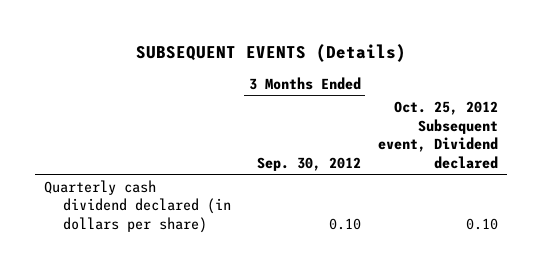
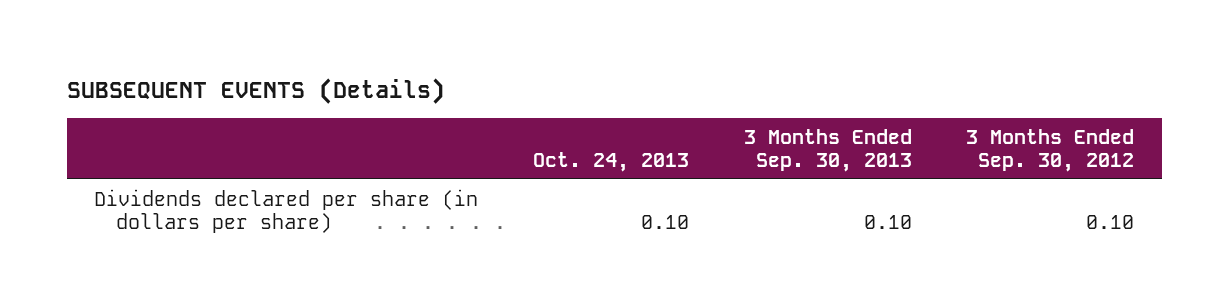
[377,101,498,169] Oct. 25, 2012 Subsequent event, Dividend declared -> none
none -> [532,152,689,173] Oct. 24, 2013
none -> [743,128,912,173] 3 Months Ended Sep. 30, 2013
[43,179,232,233] Quarterly cash dividend declared (in dollars per share) -> [94,188,479,233] Dividends declared per share (in dollars per share)

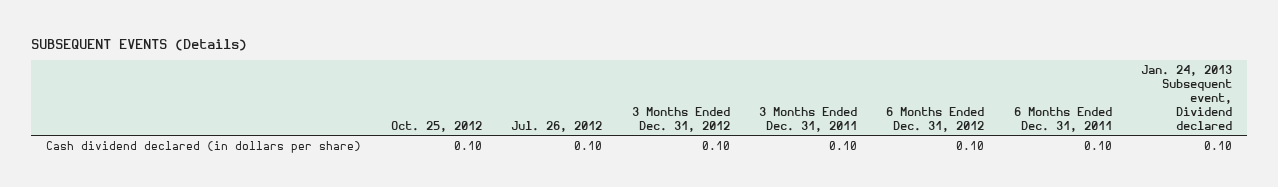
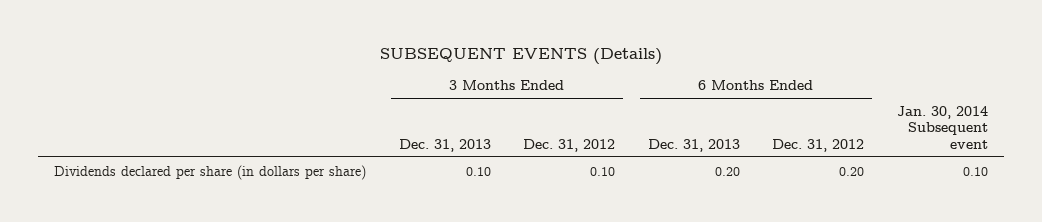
[390,120,482,132] Oct. 25, 2012 -> none
[511,120,603,132] Jul. 26, 2012 -> none
[758,106,857,132] 3 Months Ended Dec. 31, 2011 -> none
[1013,106,1112,132] 6 Months Ended Dec. 31, 2011 -> none
[1141,64,1233,130] Jan. 24, 2013 Subsequent event, Dividend declared -> none
none -> [398,138,491,152] Dec. 31, 2013
none -> [647,138,740,152] Dec. 31, 2013
none -> [896,106,988,149] Jan. 30, 2014 Subsequent event
[46,141,362,154] Cash dividend declared (in dollars per share) -> [54,164,367,180] Dividends declared per share (in dollars per share)
[956,141,985,151] 0.10 -> [839,166,865,176] 0.20

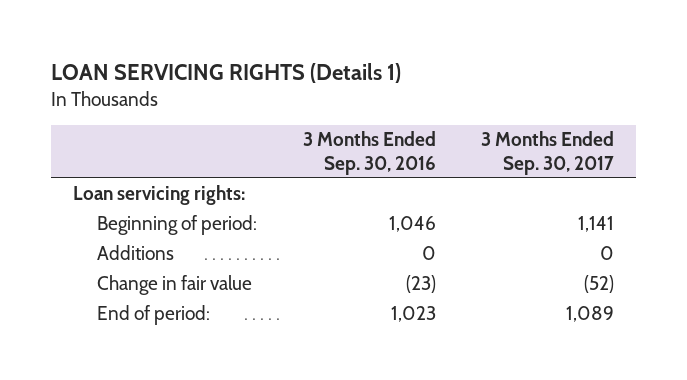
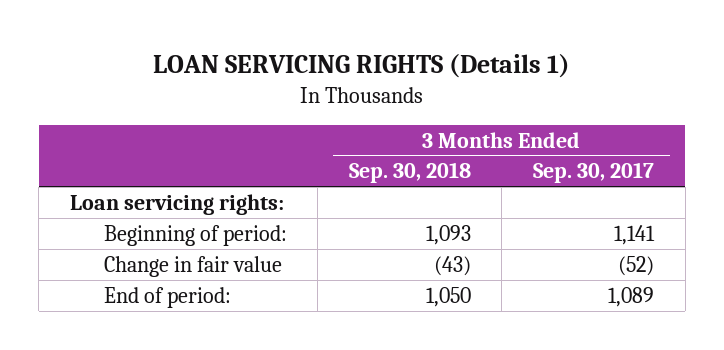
[302,131,436,175] 3 Months Ended Sep. 30, 2016 -> none
none -> [348,162,471,184] Sep. 30, 2018
[97,245,175,261] Additions -> none

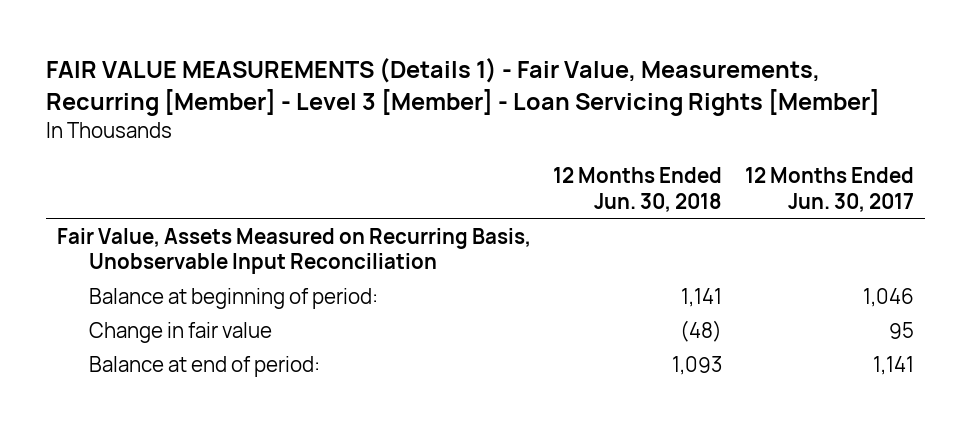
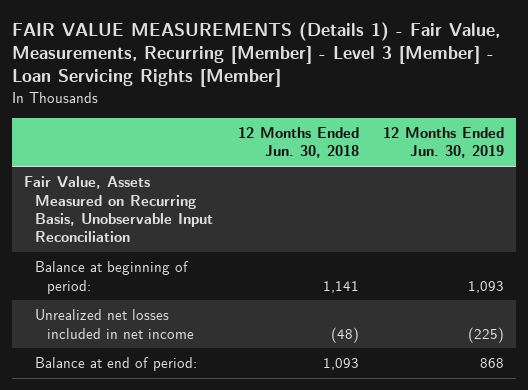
[744,166,914,212] 12 Months Ended Jun. 30, 2017 -> none
none -> [382,127,504,159] 12 Months Ended Jun. 30, 2019
[89,321,273,343] Change in fair value -> [35,309,194,339] Unrealized net losses included in net income

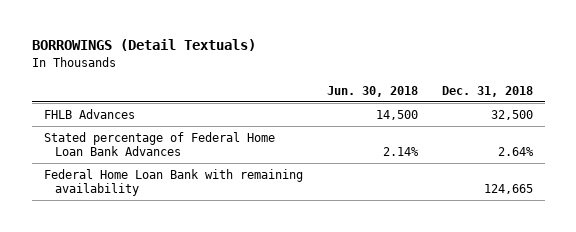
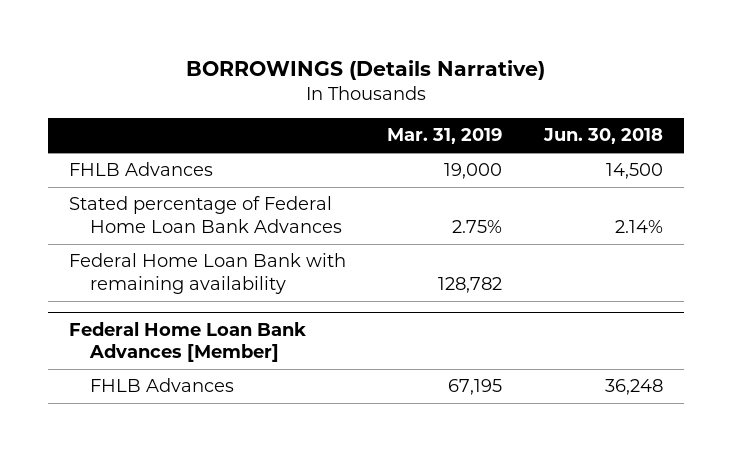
[31,39,256,52] BORROWINGS (Detail Textuals) -> [185,59,545,80] BORROWINGS (Details Narrative)
[441,85,533,97] Dec. 31, 2018 -> none
none -> [387,128,503,145] Mar. 31, 2019
none -> [69,321,307,363] Federal Home Loan Bank Advances [Member]
none -> [90,378,235,393] FHLB Advances

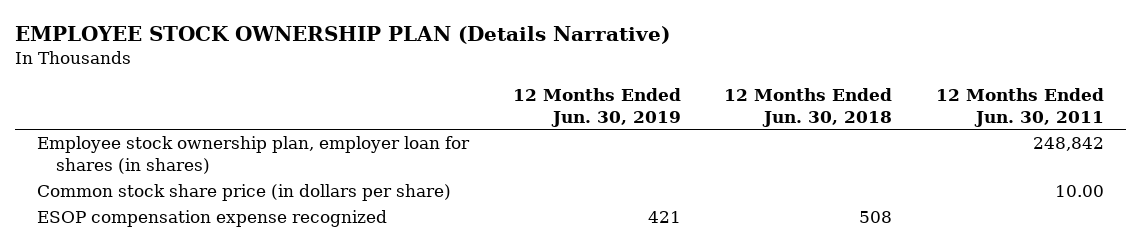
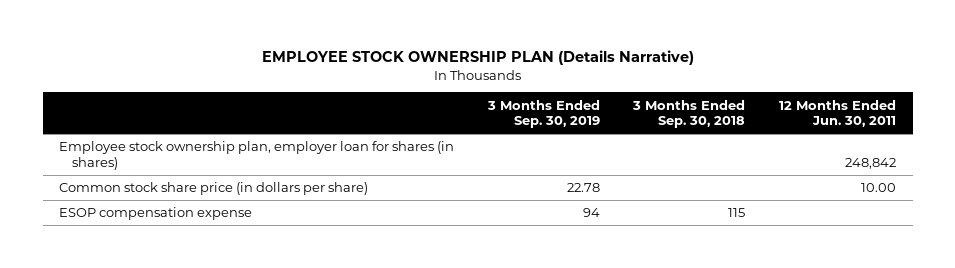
[512,87,681,127] 12 Months Ended Jun. 30, 2019 -> none
[724,87,893,127] 12 Months Ended Jun. 30, 2018 -> none
none -> [486,99,600,129] 3 Months Ended Sep. 30, 2019
none -> [632,99,746,129] 3 Months Ended Sep. 30, 2018
[36,210,387,228] ESOP compensation expense recognized -> [59,207,253,221] ESOP compensation expense

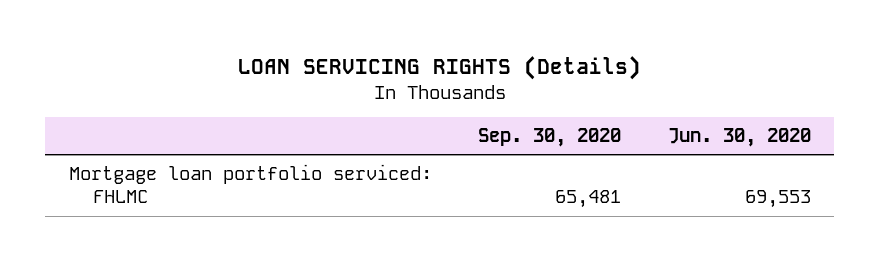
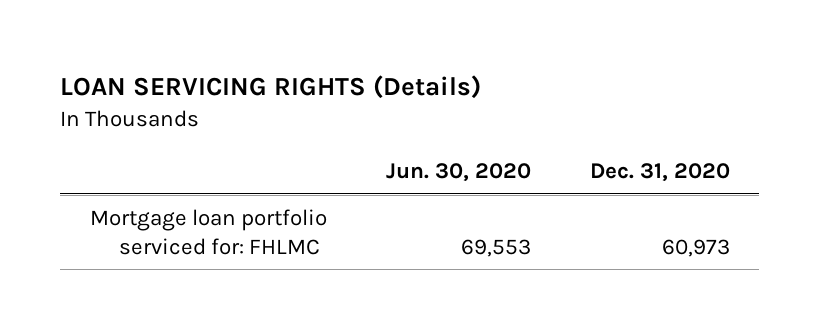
[478,127,622,147] Sep. 30, 2020 -> none
none -> [589,163,730,183] Dec. 31, 2020
[68,164,432,204] Mortgage loan portfolio serviced: FHLMC -> [89,208,327,256] Mortgage loan portfolio serviced for: FHLMC

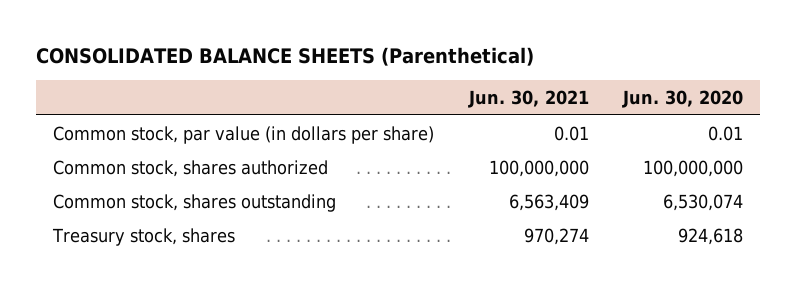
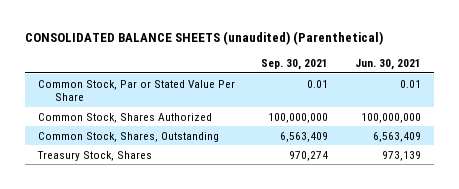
[36,47,535,67] CONSOLIDATED BALANCE SHEETS (Parenthetical) -> [24,31,383,46] CONSOLIDATED BALANCE SHEETS (unaudited) (Parenthetical)
[622,89,744,108] Jun. 30, 2020 -> none
none -> [261,59,329,71] Sep. 30, 2021
[53,125,435,144] Common stock, par value (in dollars per share) -> [38,79,236,102] Common Stock, Par or Stated Value Per Share
[53,159,329,177] Common stock, shares authorized -> [38,112,213,123] Common Stock, Shares Authorized
[53,193,337,212] Common stock, shares outstanding -> [38,131,220,142] Common Stock, Shares, Outstanding
[52,227,236,246] Treasury stock, shares -> [37,150,153,161] Treasury Stock, Shares
[523,227,589,245] 970,274 -> [381,150,421,161] 973,139

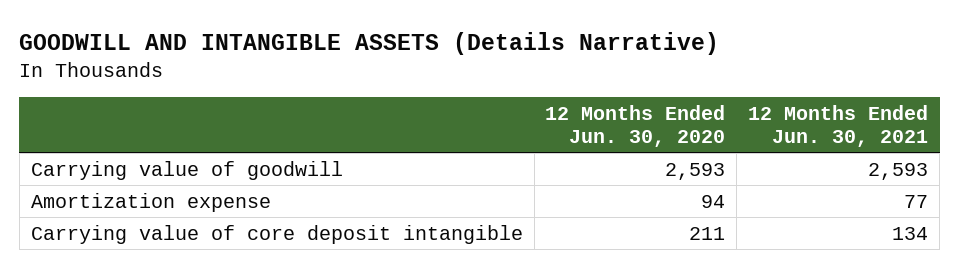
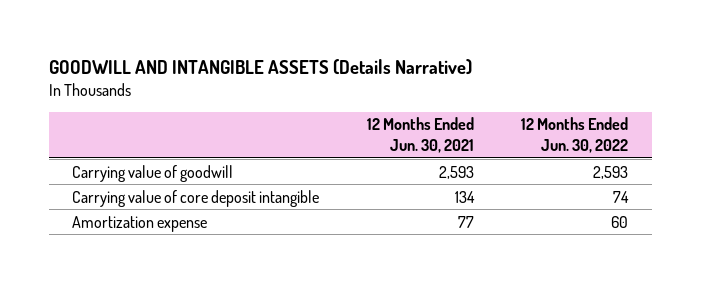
[545,104,726,147] 12 Months Ended Jun. 30, 2020 -> none
none -> [521,117,629,153] 12 Months Ended Jun. 30, 2022
[30,192,271,212] Amortization expense -> [72,215,208,232] Amortization expense

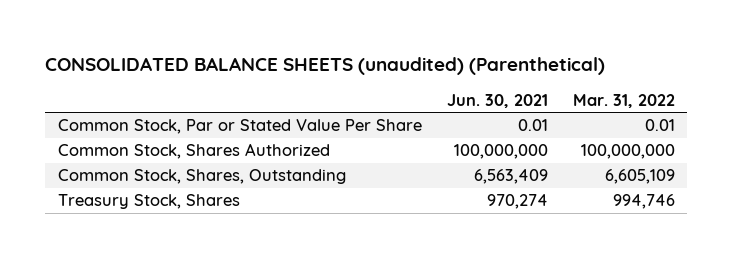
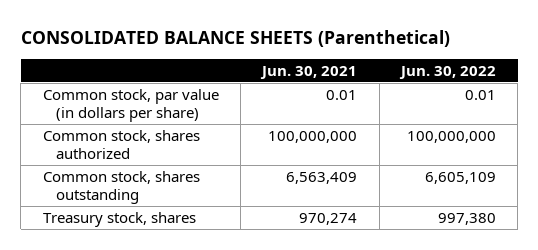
[45,56,606,75] CONSOLIDATED BALANCE SHEETS (unaudited) (Parenthetical) -> [20,30,450,48] CONSOLIDATED BALANCE SHEETS (Parenthetical)
[572,93,675,108] Mar. 31, 2022 -> none
none -> [398,65,496,79] Jun. 30, 2022
[57,119,422,135] Common Stock, Par or Stated Value Per Share -> [42,88,219,123] Common stock, par value (in dollars per share)
[57,143,330,160] Common Stock, Shares Authorized -> [42,129,200,160] Common stock, shares authorized
[57,169,346,185] Common Stock, Shares, Outstanding -> [42,170,200,205] Common stock, shares outstanding
[57,194,240,210] Treasury Stock, Shares -> [42,211,196,227] Treasury stock, shares

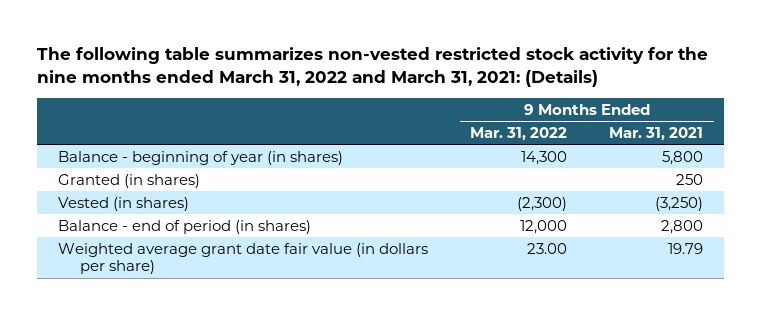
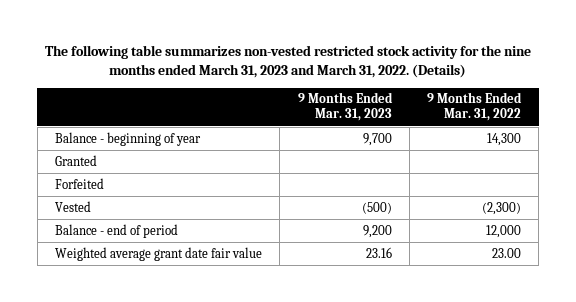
[37,47,709,88] The following table summarizes non-vested restricted stock activity for the nine months ended March 31, 2022 and March 31, 2021: (Details) -> [45,45,532,79] The following table summarizes non-vested restricted stock activity for the nine months ended March 31, 2023 and March 31, 2022. (Details)
[609,126,704,141] Mar. 31, 2021 -> none
none -> [297,92,393,122] 9 Months Ended Mar. 31, 2023
[58,150,344,165] Balance - beginning of year (in shares) -> [54,131,201,146] Balance - beginning of year
[58,173,201,188] Granted (in shares) -> [54,154,97,166] Granted
none -> [54,177,104,189] Forfeited
[58,196,190,211] Vested (in shares) -> [54,200,91,212] Vested
[58,219,312,234] Balance - end of period (in shares) -> [54,223,178,238] Balance - end of period
[58,242,429,275] Weighted average grant date fair value (in dollars per share) -> [54,246,262,261] Weighted average grant date fair value

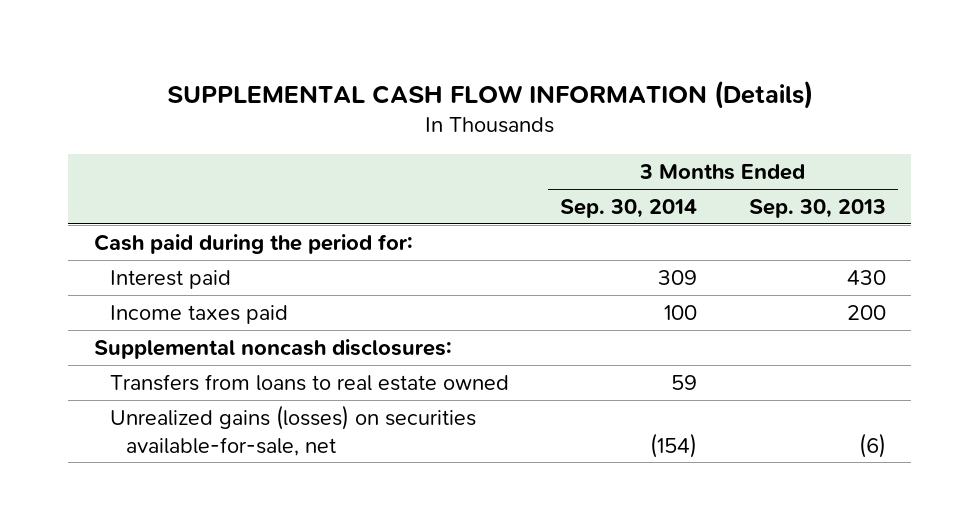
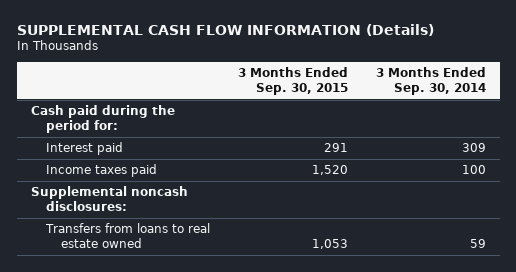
[748,198,886,218] Sep. 30, 2013 -> none
none -> [237,66,348,95] 3 Months Ended Sep. 30, 2015
[110,404,477,456] Unrealized gains (losses) on securities available-for-sale, net -> none

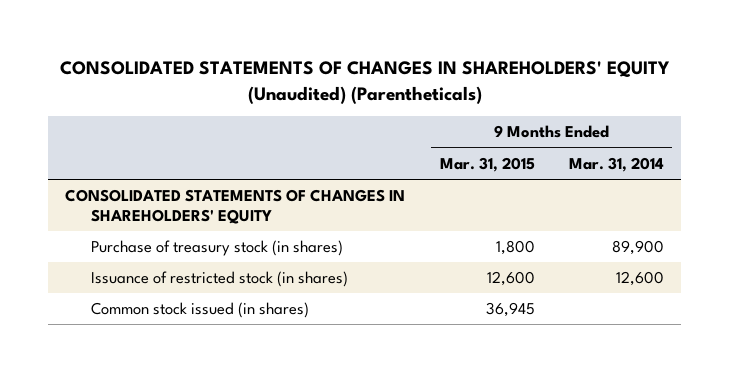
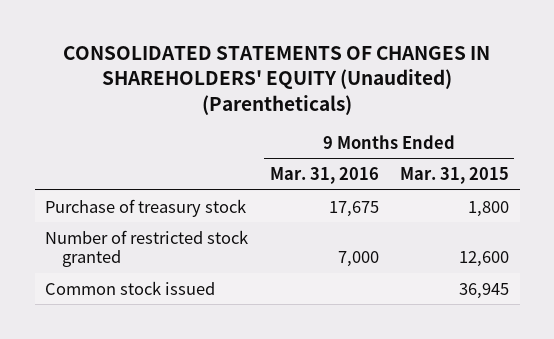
[568,156,664,172] Mar. 31, 2014 -> none
none -> [269,166,379,184] Mar. 31, 2016
[65,189,406,224] CONSOLIDATED STATEMENTS OF CHANGES IN SHAREHOLDERS' EQUITY -> none
[91,240,344,257] Purchase of treasury stock (in shares) -> [45,198,247,217] Purchase of treasury stock
[91,271,349,288] Issuance of restricted stock (in shares) -> [45,229,249,268] Number of restricted stock granted
[91,302,310,319] Common stock issued (in shares) -> [45,280,216,295] Common stock issued

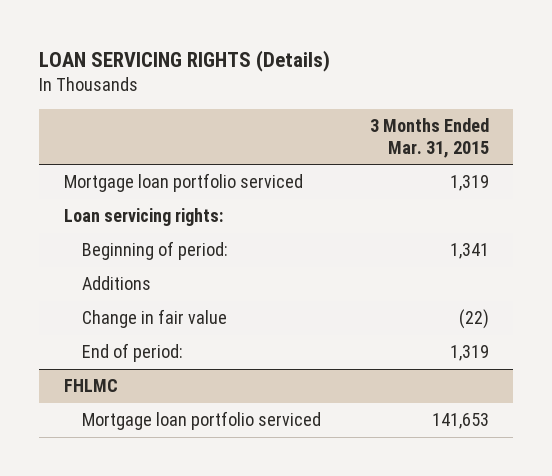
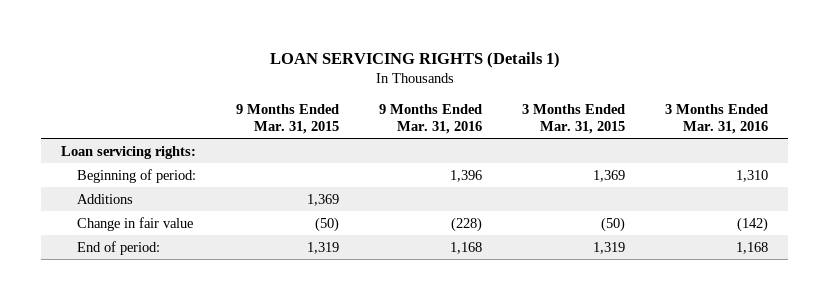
[39,49,331,72] LOAN SERVICING RIGHTS (Details) -> [269,51,560,68] LOAN SERVICING RIGHTS (Details 1)
none -> [236,103,340,135] 9 Months Ended Mar. 31, 2015
none -> [379,103,483,135] 9 Months Ended Mar. 31, 2016
none -> [665,103,769,135] 3 Months Ended Mar. 31, 2016
[63,173,303,193] Mortgage loan portfolio serviced -> none
[449,243,489,260] 1,341 -> [593,169,626,182] 1,369
[458,309,489,330] (22) -> [601,216,626,232] (50)
[63,379,118,393] FHLMC -> none
[81,411,321,431] Mortgage loan portfolio serviced -> none

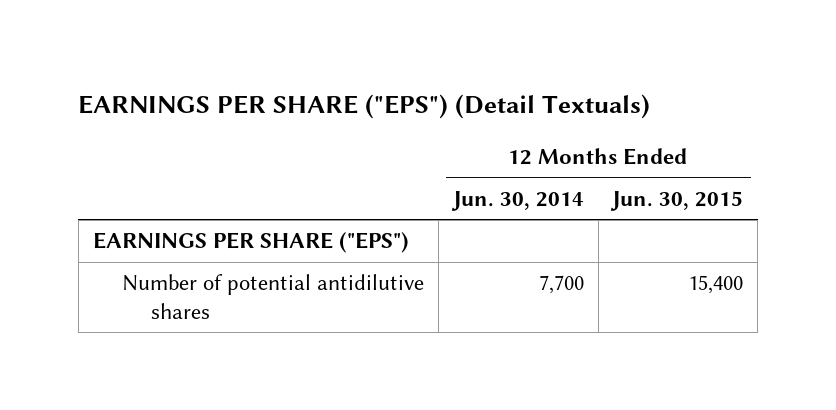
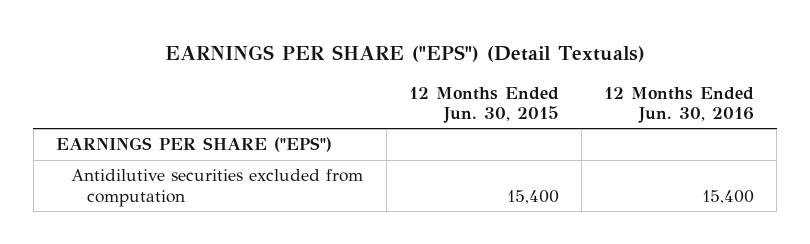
[450,190,584,211] Jun. 30, 2014 -> none
none -> [604,86,755,124] 12 Months Ended Jun. 30, 2016
[121,274,424,319] Number of potential antidilutive shares -> [71,169,364,207] Antidilutive securities excluded from computation

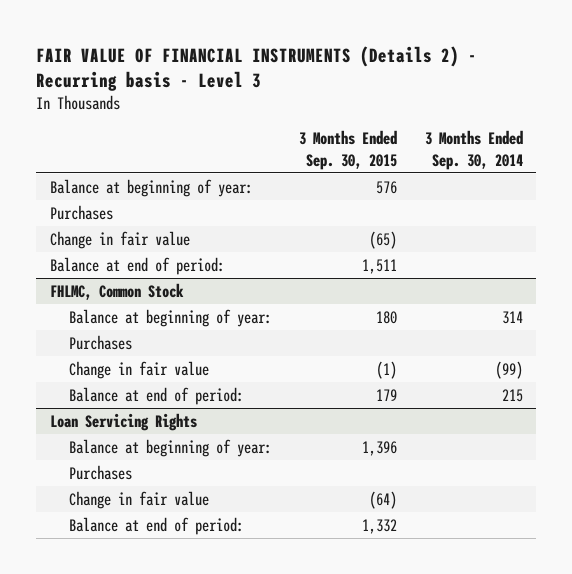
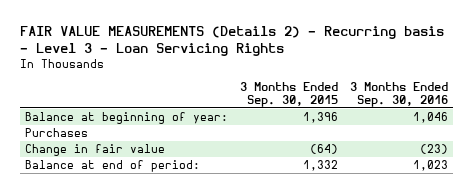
[36,45,478,92] FAIR VALUE OF FINANCIAL INSTRUMENTS (Details 2) - Recurring basis - Level 3 -> [19,26,444,57] FAIR VALUE MEASUREMENTS (Details 2) - Recurring basis - Level 3 - Loan Servicing Rights
[424,130,523,170] 3 Months Ended Sep. 30, 2014 -> none
none -> [349,82,448,107] 3 Months Ended Sep. 30, 2016
[49,178,253,197] Balance at beginning of year: -> none
[49,204,113,220] Purchases -> none
[49,230,190,249] Change in fair value -> none
[49,256,225,275] Balance at end of period: -> none
[49,282,184,300] FHLMC, Common Stock -> none
[68,308,272,327] Balance at beginning of year: -> none
[68,334,132,350] Purchases -> none
[68,360,209,379] Change in fair value -> none
[68,386,244,405] Balance at end of period: -> none
[49,412,197,431] Loan Servicing Rights -> none

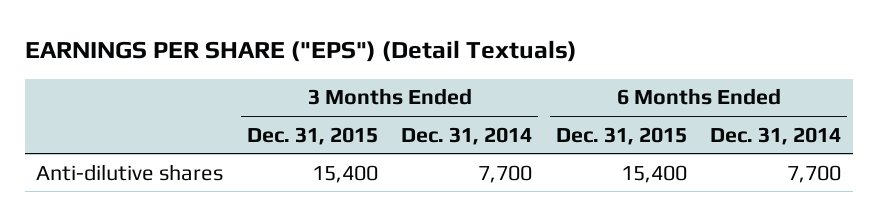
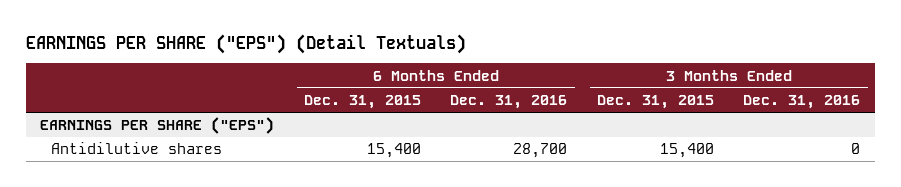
[401,126,533,145] Dec. 31, 2014 -> none
[710,126,842,145] Dec. 31, 2014 -> none
none -> [450,95,568,110] Dec. 31, 2016
none -> [743,95,861,110] Dec. 31, 2016
none -> [40,117,275,135] EARNINGS PER SHARE ("EPS")
[36,163,224,181] Anti-dilutive shares -> [51,142,223,155] Antidilutive shares

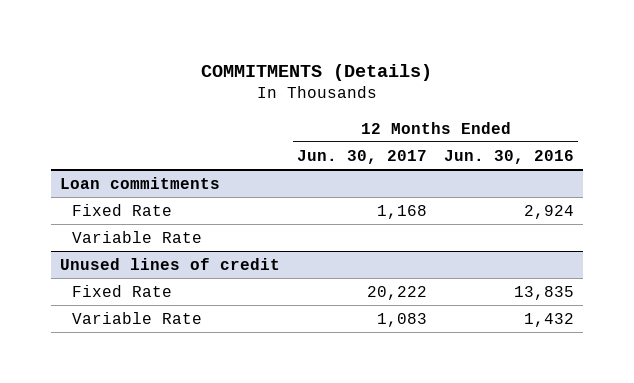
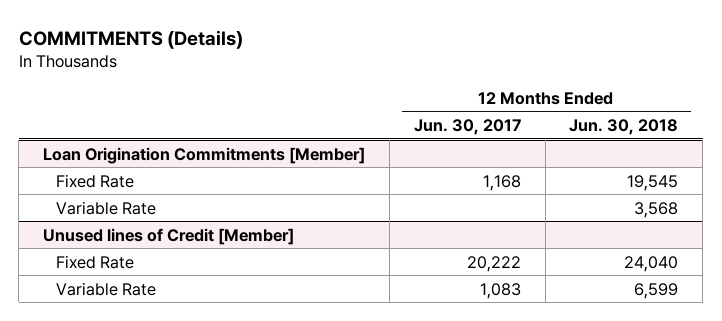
[444,149,575,164] Jun. 30, 2016 -> none
none -> [569,118,679,135] Jun. 30, 2018
[59,176,220,189] Loan commitments -> [43,146,366,164] Loan Origination Commitments [Member]
[59,257,280,270] Unused lines of credit -> [43,227,295,245] Unused lines of Credit [Member]

